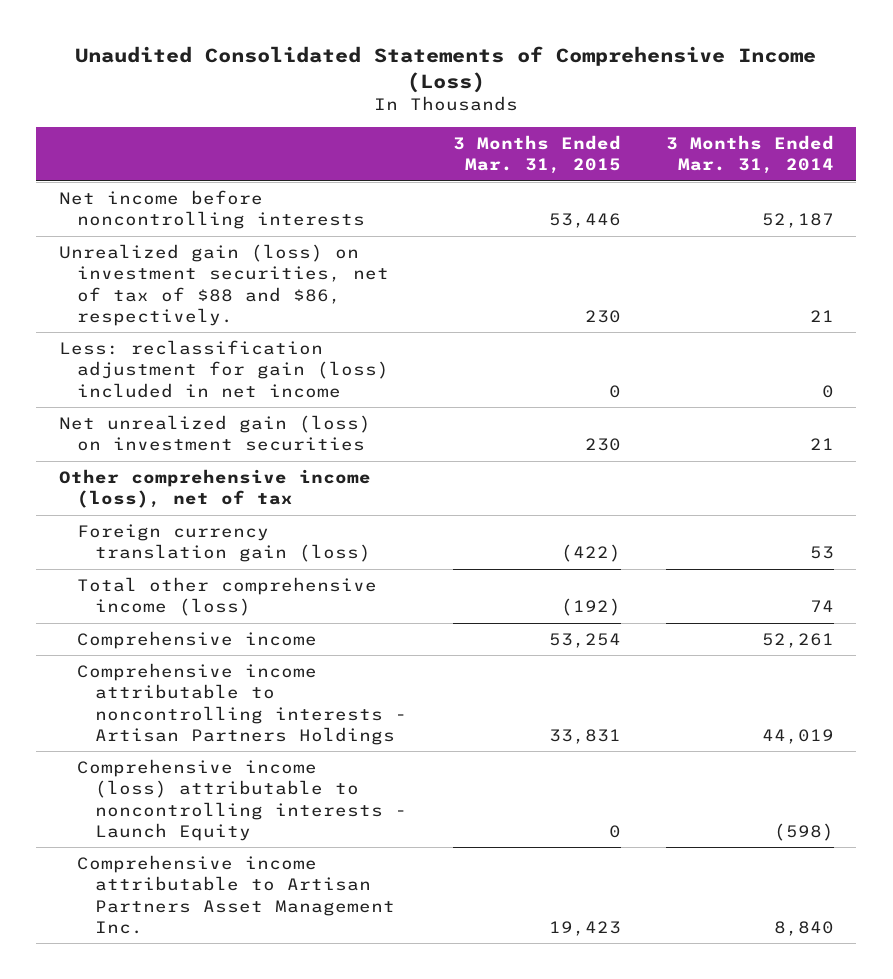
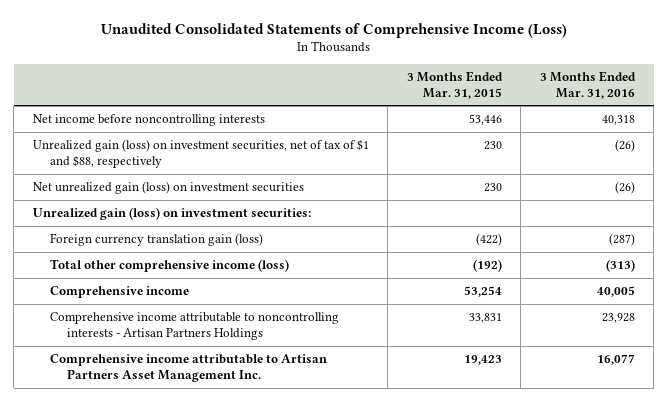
[665,134,834,175] 3 Months Ended Mar. 31, 2014 -> none
none -> [539,70,636,99] 3 Months Ended Mar. 31, 2016
[58,339,390,398] Less: reclassification adjustment for gain (loss) included in net income -> none
[58,243,390,327] Unrealized gain (loss) on investment securities, net of tax of $88 and $86, respectively. -> [32,139,369,168] Unrealized gain (loss) on investment securities, net of tax of $1 and $88, respectively
[58,468,371,509] Other comprehensive income (loss), net of tax -> none
none -> [32,207,311,221] Unrealized gain (loss) on investment securities:
[77,758,408,842] Comprehensive income (loss) attributable to noncontrolling interests - Launch Equity -> none

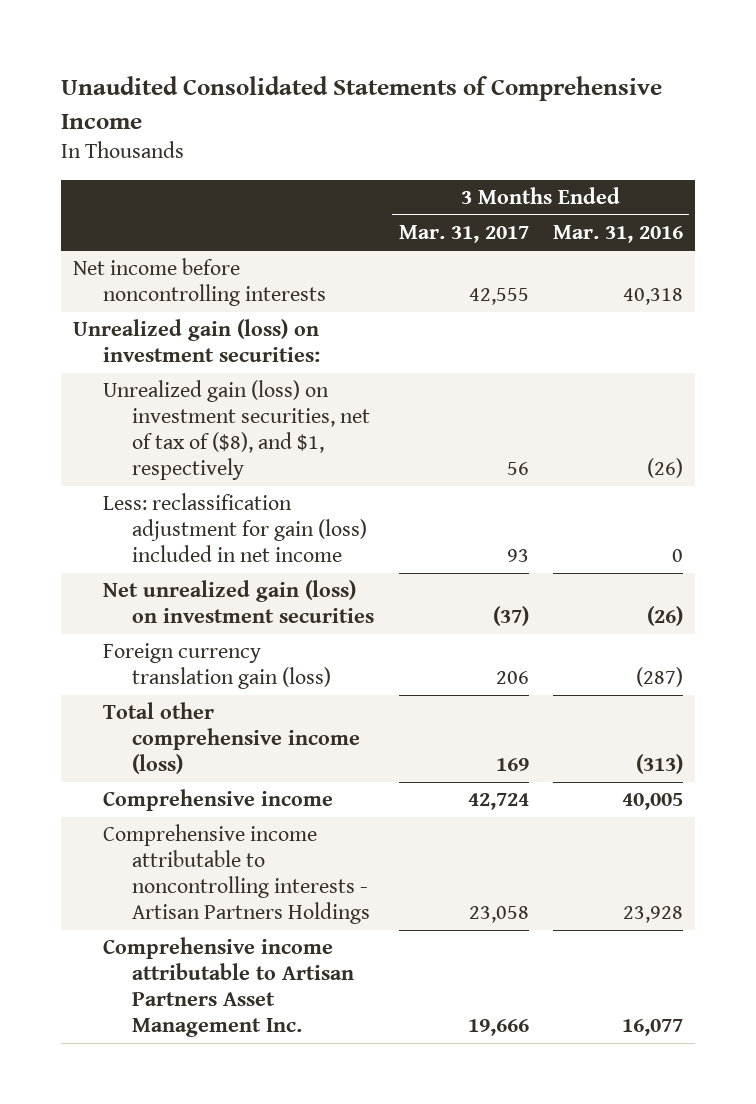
[100,22,567,38] Unaudited Consolidated Statements of Comprehensive Income (Loss) -> [61,75,663,129] Unaudited Consolidated Statements of Comprehensive Income
[406,70,503,99] 3 Months Ended Mar. 31, 2015 -> none
none -> [398,225,529,244] Mar. 31, 2017
[32,139,369,168] Unrealized gain (loss) on investment securities, net of tax of $1 and $88, respectively -> none
none -> [102,380,371,481] Unrealized gain (loss) on investment securities, net of tax of ($8), and $1, respectively
none -> [102,493,368,563] Less: reclassification adjustment for gain (loss) included in net income
[32,181,304,195] Net unrealized gain (loss) on investment securities -> [102,580,375,624] Net unrealized gain (loss) on investment securities

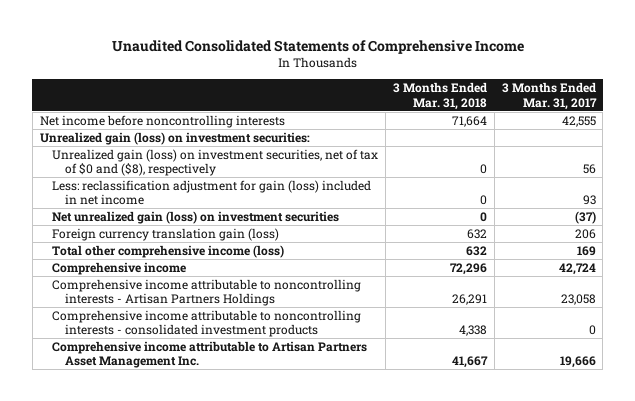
[553,225,684,244] Mar. 31, 2016 -> none
none -> [393,82,488,110] 3 Months Ended Mar. 31, 2018
[102,380,371,481] Unrealized gain (loss) on investment securities, net of tax of ($8), and $1, respectively -> [52,148,379,177] Unrealized gain (loss) on investment securities, net of tax of $0 and ($8), respectively
none -> [52,309,362,338] Comprehensive income attributable to noncontrolling interests - consolidated investment products

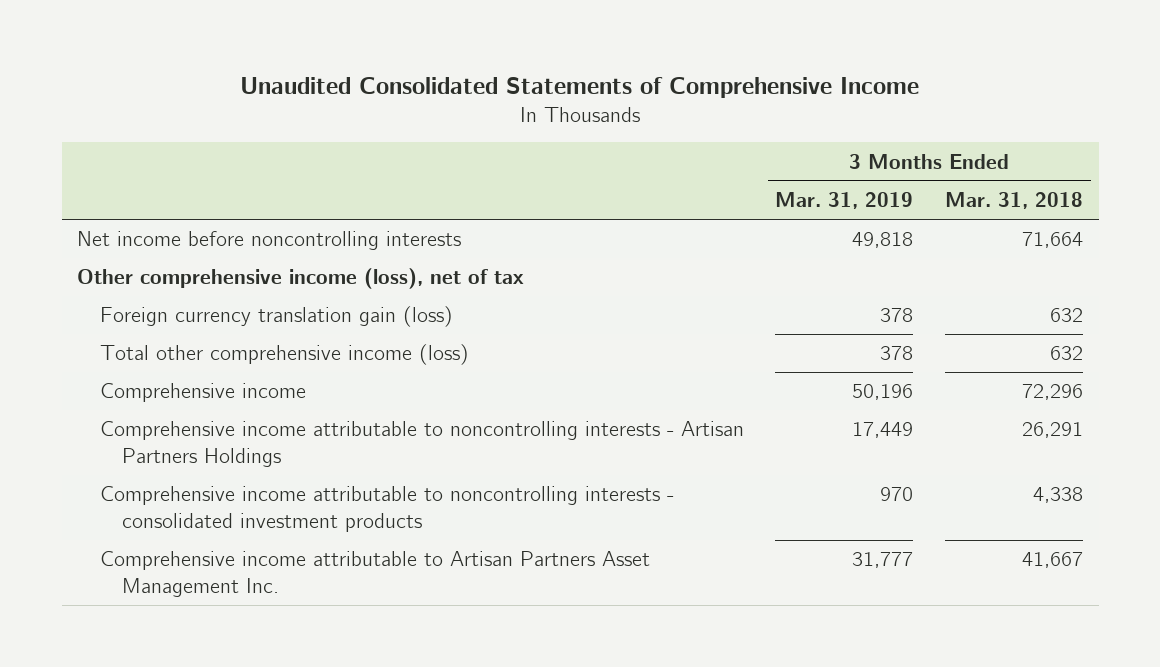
[501,82,597,110] 3 Months Ended Mar. 31, 2017 -> none
none -> [775,192,914,210] Mar. 31, 2019
[39,131,310,145] Unrealized gain (loss) on investment securities: -> none
[52,148,379,177] Unrealized gain (loss) on investment securities, net of tax of $0 and ($8), respectively -> none
[52,179,372,206] Less: reclassification adjustment for gain (loss) included in net income -> none
[52,210,340,224] Net unrealized gain (loss) on investment securities -> none
none -> [77,268,525,290] Other comprehensive income (loss), net of tax

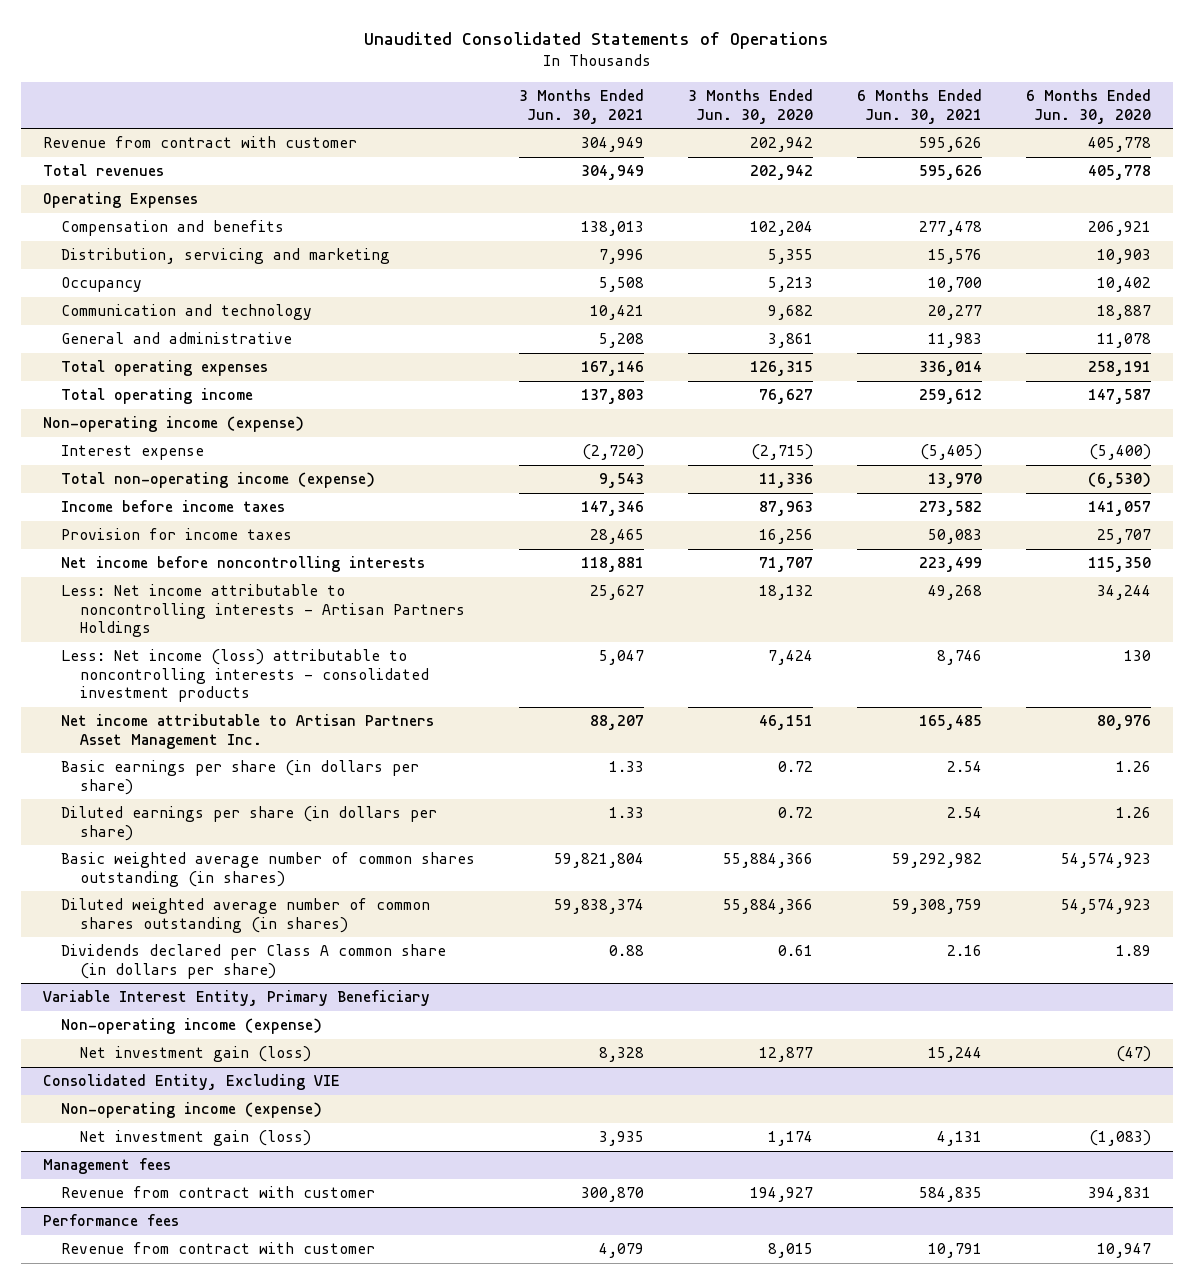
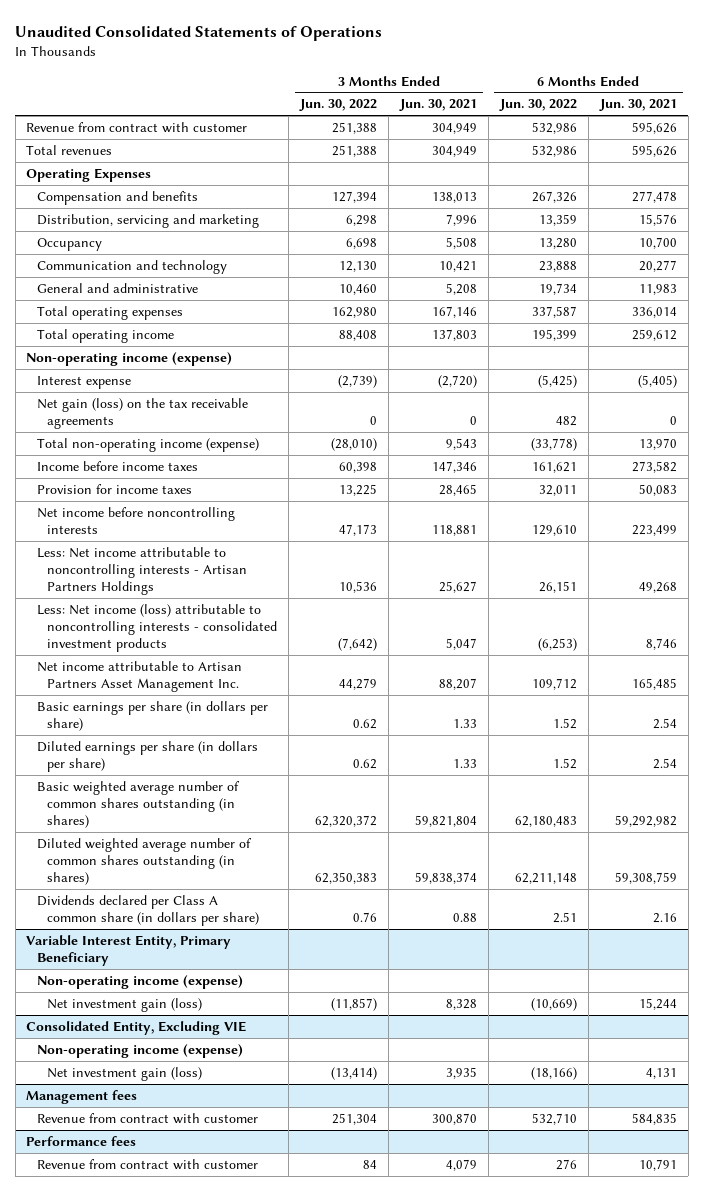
[688,89,814,124] 3 Months Ended Jun. 30, 2020 -> none
[1025,89,1151,124] 6 Months Ended Jun. 30, 2020 -> none
none -> [299,99,378,112] Jun. 30, 2022
none -> [499,99,578,112] Jun. 30, 2022
none -> [36,397,248,430] Net gain (loss) on the tax receivable agreements

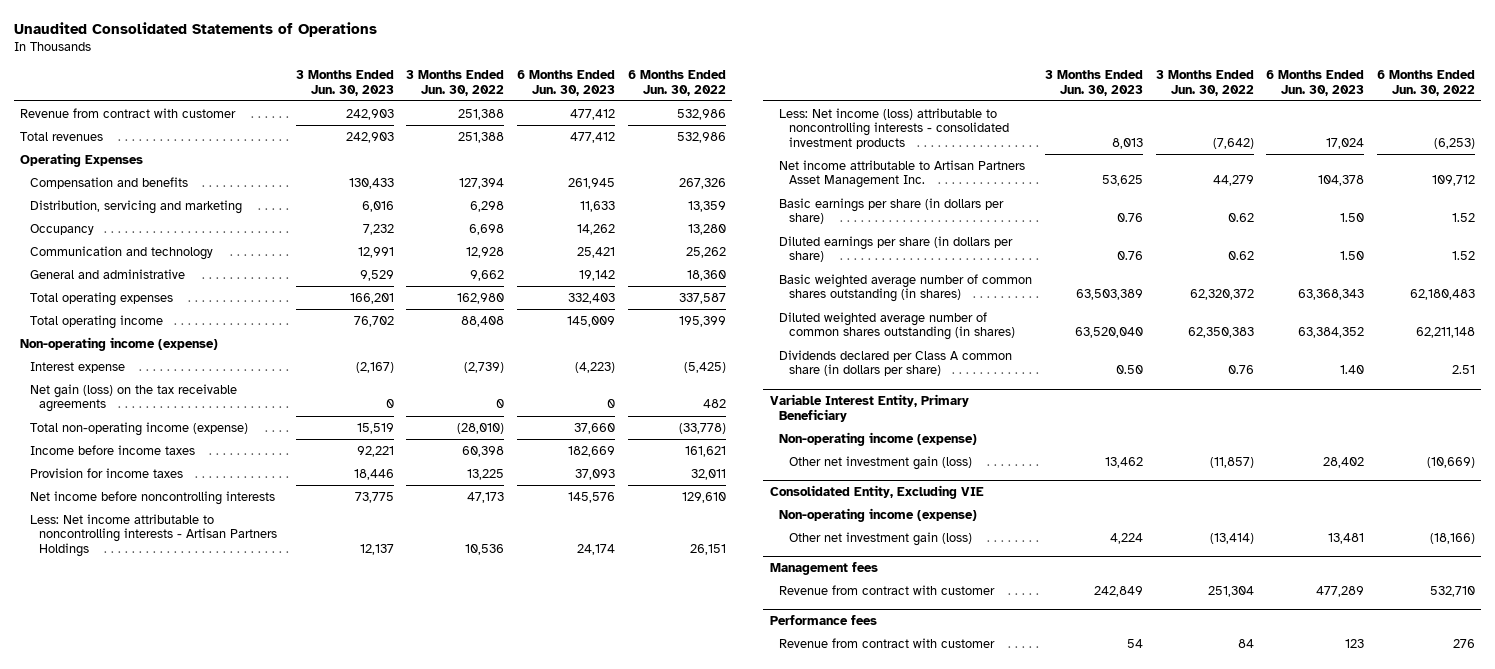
[399,99,478,112] Jun. 30, 2021 -> none
[598,99,677,112] Jun. 30, 2021 -> none
none -> [295,69,394,96] 3 Months Ended Jun. 30, 2023
none -> [516,69,615,96] 6 Months Ended Jun. 30, 2023
[339,260,378,272] 12,130 -> [466,246,505,258] 12,928
[539,260,578,272] 23,888 -> [685,246,726,258] 25,262
[339,283,378,295] 10,460 -> [470,269,505,281] 9,662
[539,282,578,295] 19,734 -> [686,269,726,281] 18,360
[47,997,203,1012] Net investment gain (loss) -> [788,455,972,470] Other net investment gain (loss)
[47,1066,203,1081] Net investment gain (loss) -> [788,531,972,546] Other net investment gain (loss)

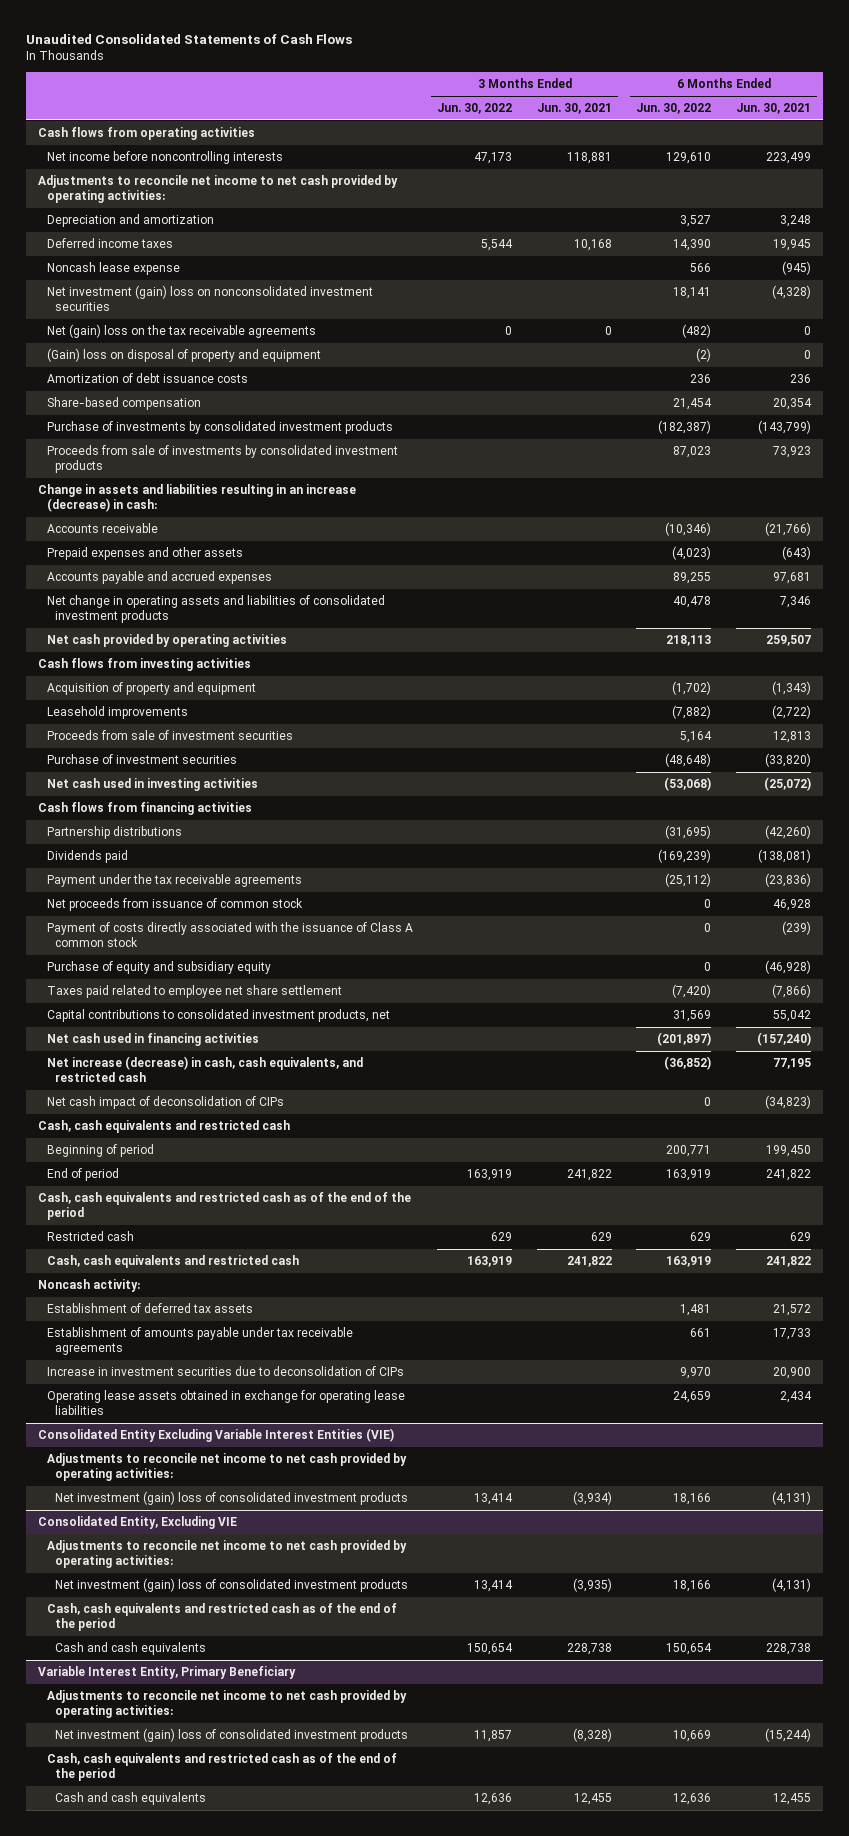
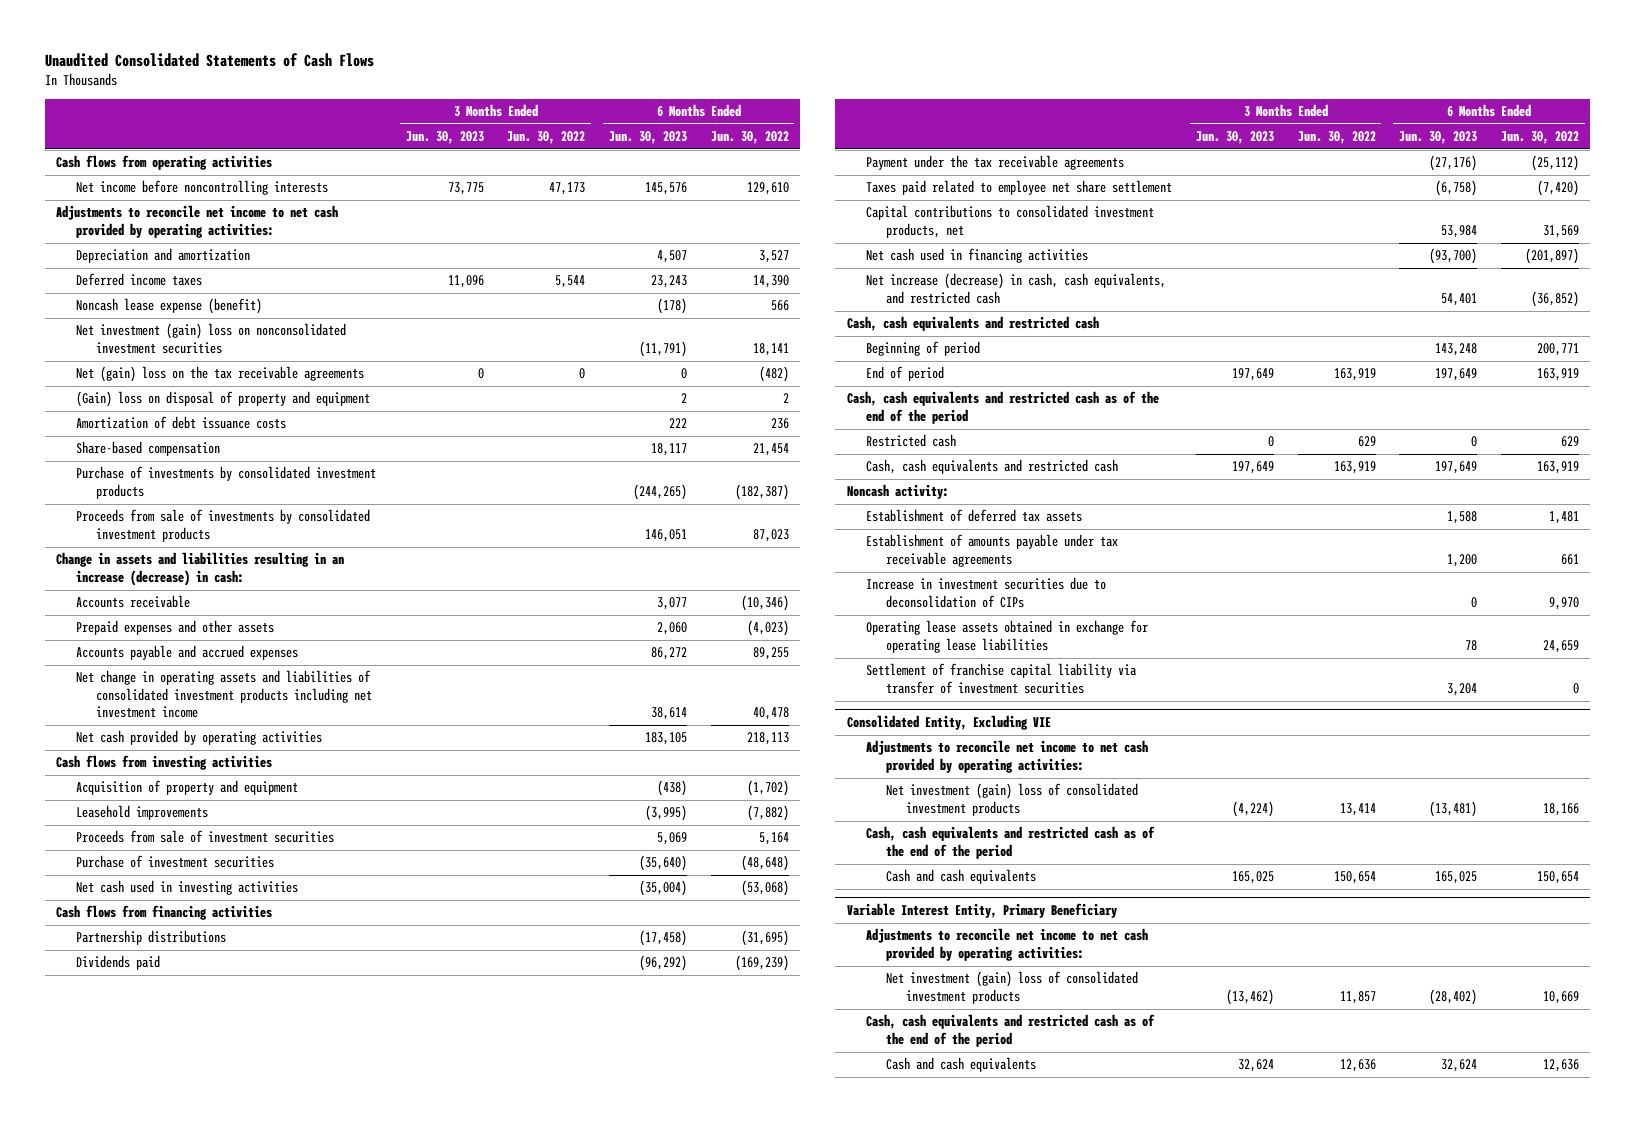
[536,103,612,115] Jun. 30, 2021 -> none
[735,103,811,115] Jun. 30, 2021 -> none
none -> [405,130,484,144] Jun. 30, 2023
none -> [608,130,687,144] Jun. 30, 2023
[46,262,180,276] Noncash lease expense -> [76,298,263,315] Noncash lease expense (benefit)
[696,348,712,363] (2) -> [782,393,789,404] 2
[46,595,385,623] Net change in operating assets and liabilities of consolidated investment products -> [76,670,373,719] Net change in operating assets and liabilities of consolidated investment products including net investment income
[46,898,303,912] Net proceeds from issuance of common stock -> none
[46,922,413,947] Payment of costs directly associated with the issuance of Class A common stock -> none
[46,961,271,975] Purchase of equity and subsidiary equity -> none
[46,1096,284,1110] Net cash impact of deconsolidation of CIPs -> none
[38,1428,395,1443] Consolidated Entity Excluding Variable Interest Entities (VIE) -> none
[46,1453,407,1481] Adjustments to reconcile net income to net cash provided by operating activities: -> none
[55,1491,409,1506] Net investment (gain) loss of consolidated investment products -> none
none -> [866,663,1138,694] Settlement of franchise capital liability via transfer of investment securities

